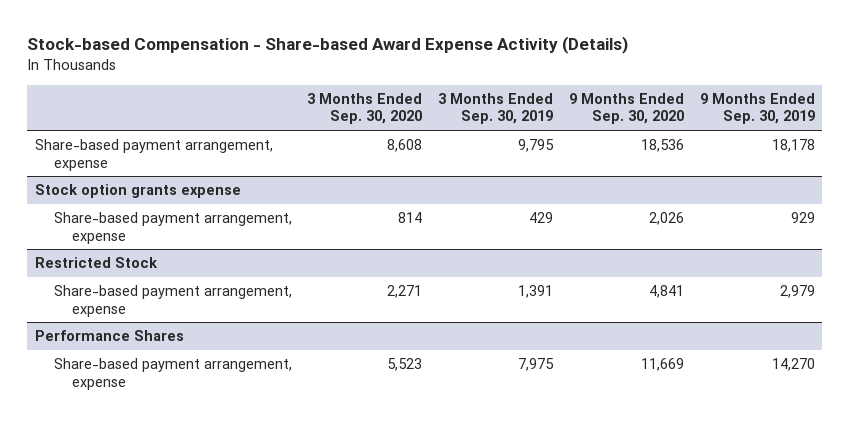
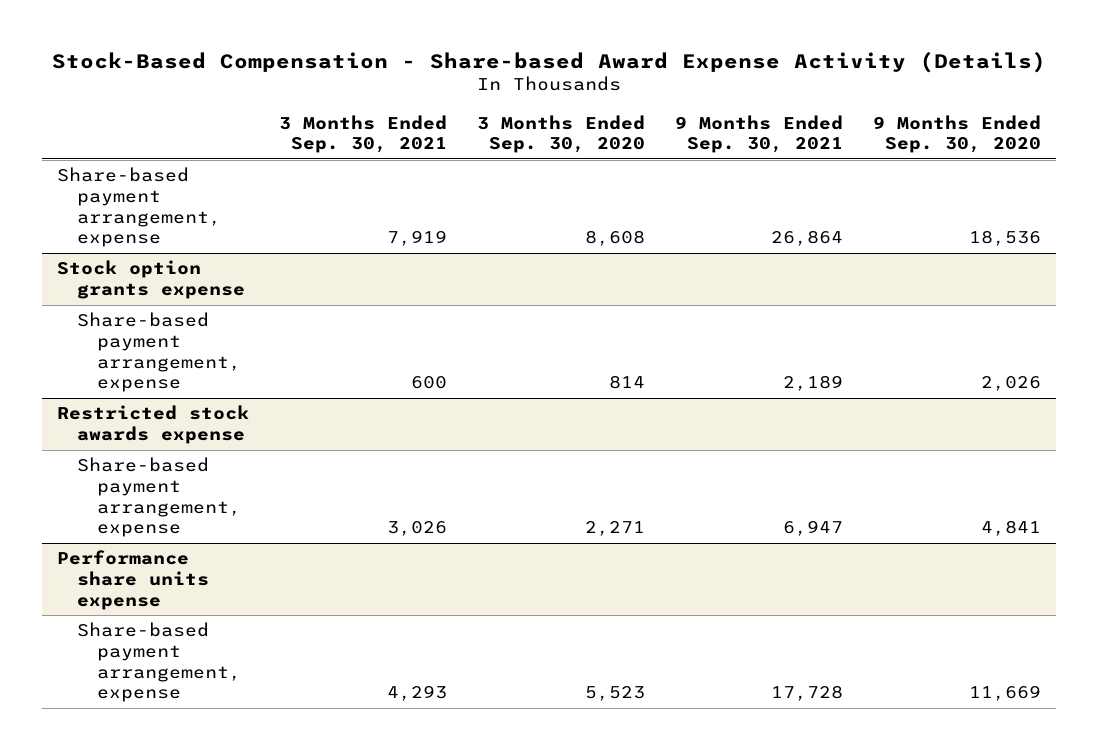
[27,36,629,55] Stock-based Compensation - Share-based Award Expense Activity (Details) -> [51,51,1046,73] Stock-Based Compensation - Share-based Award Expense Activity (Details)
[438,92,554,125] 3 Months Ended Sep. 30, 2019 -> none
[699,92,815,125] 9 Months Ended Sep. 30, 2019 -> none
none -> [278,114,447,154] 3 Months Ended Sep. 30, 2021
none -> [674,114,843,154] 9 Months Ended Sep. 30, 2021
[35,257,159,269] Restricted Stock -> [56,405,249,444] Restricted stock awards expense
[35,330,185,342] Performance Shares -> [56,550,210,610] Performance share units expense

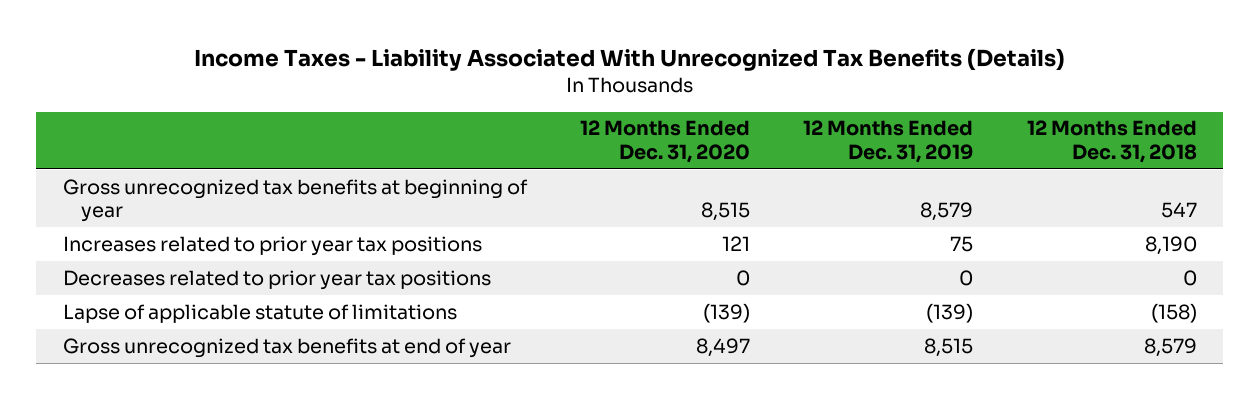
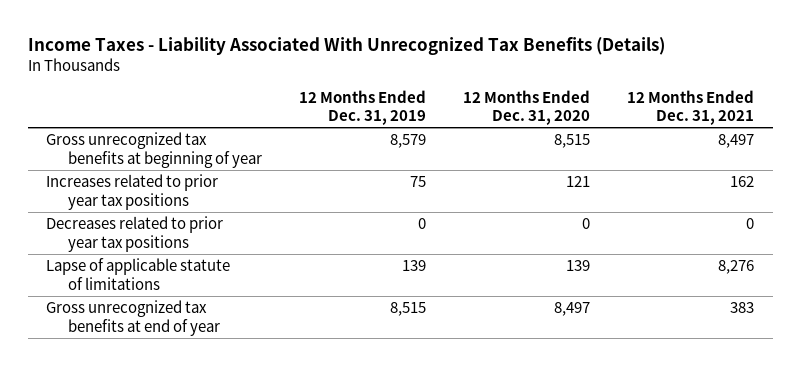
[1026,120,1197,163] 12 Months Ended Dec. 31, 2018 -> none
none -> [627,89,755,126] 12 Months Ended Dec. 31, 2021
[703,302,751,323] (139) -> [566,259,591,271] 139
[926,302,974,323] (139) -> [401,259,426,271] 139

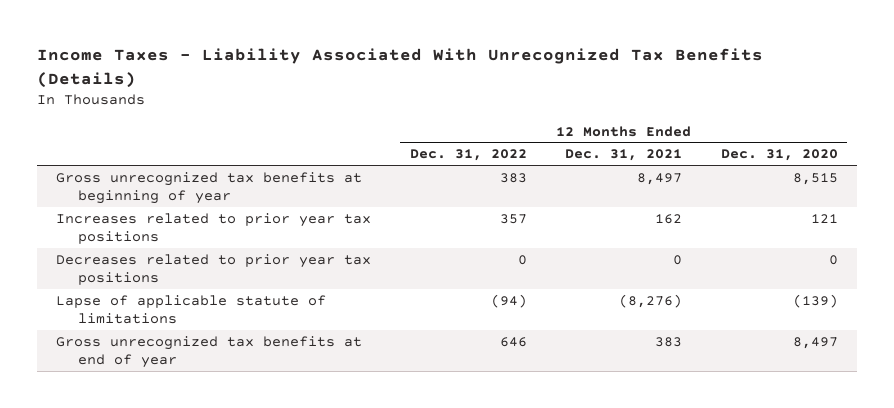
[298,89,426,126] 12 Months Ended Dec. 31, 2019 -> none
none -> [409,149,527,162] Dec. 31, 2022
[566,259,591,271] 139 -> [792,293,838,308] (139)
[718,259,755,274] 8,276 -> [619,293,683,308] (8,276)

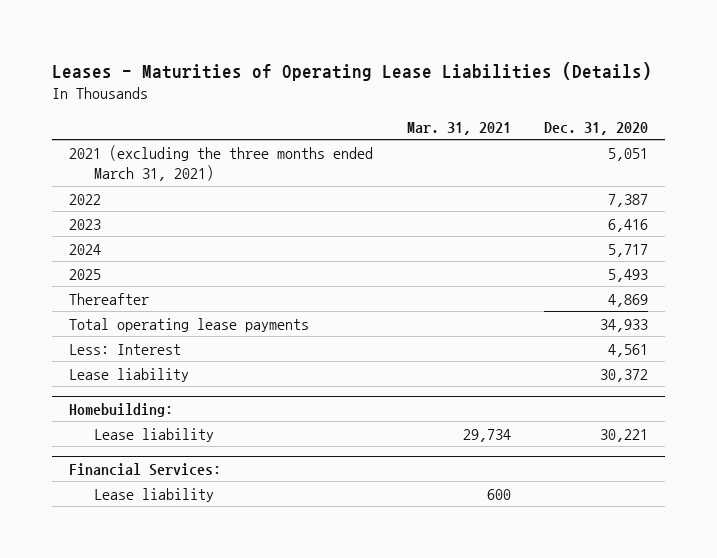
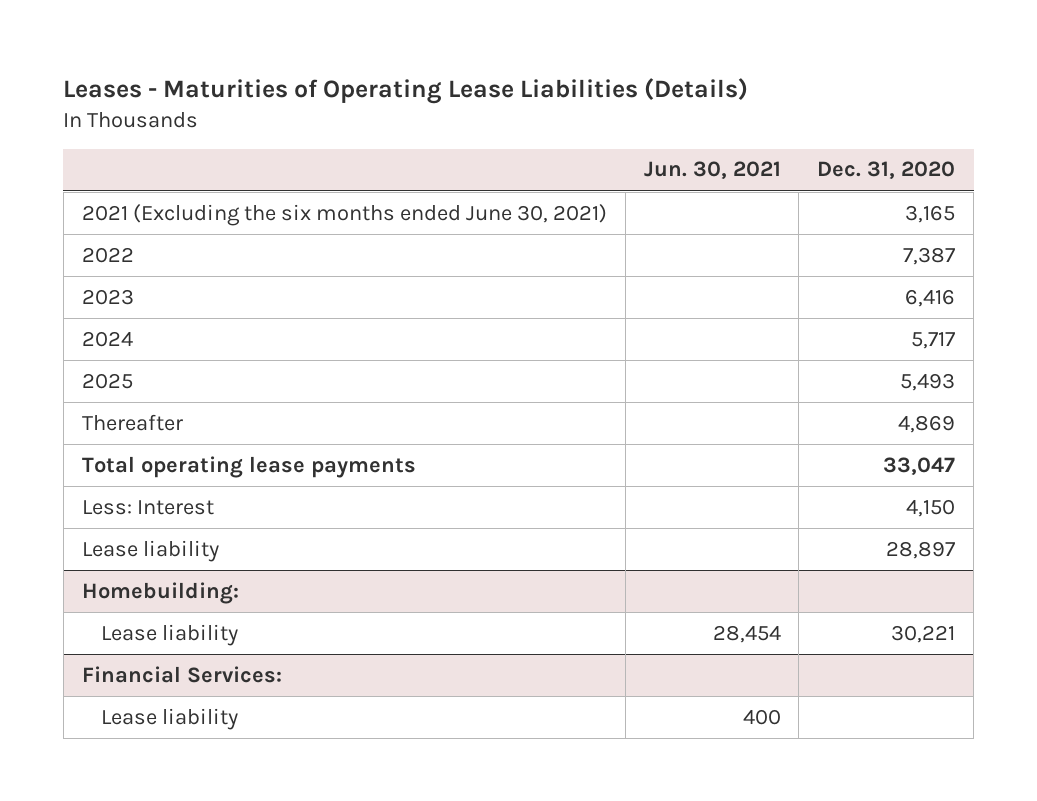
[406,121,511,135] Mar. 31, 2021 -> none
none -> [643,161,781,180] Jun. 30, 2021
[68,144,373,182] 2021 (excluding the three months ended March 31, 2021) -> [81,203,607,226] 2021 (Excluding the six months ended June 30, 2021)
[608,147,649,161] 5,051 -> [905,204,956,223] 3,165
[600,318,649,332] 34,933 -> [883,456,956,475] 33,047
[608,343,649,357] 4,561 -> [906,498,956,517] 4,150
[600,368,649,382] 30,372 -> [886,540,956,559] 28,897

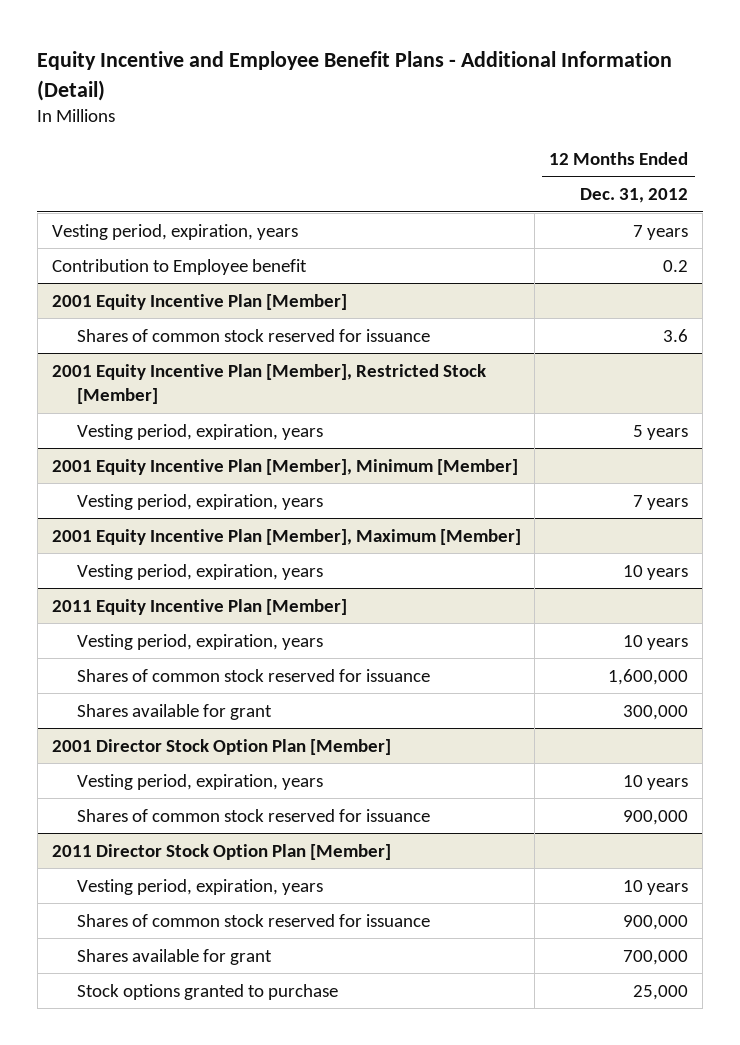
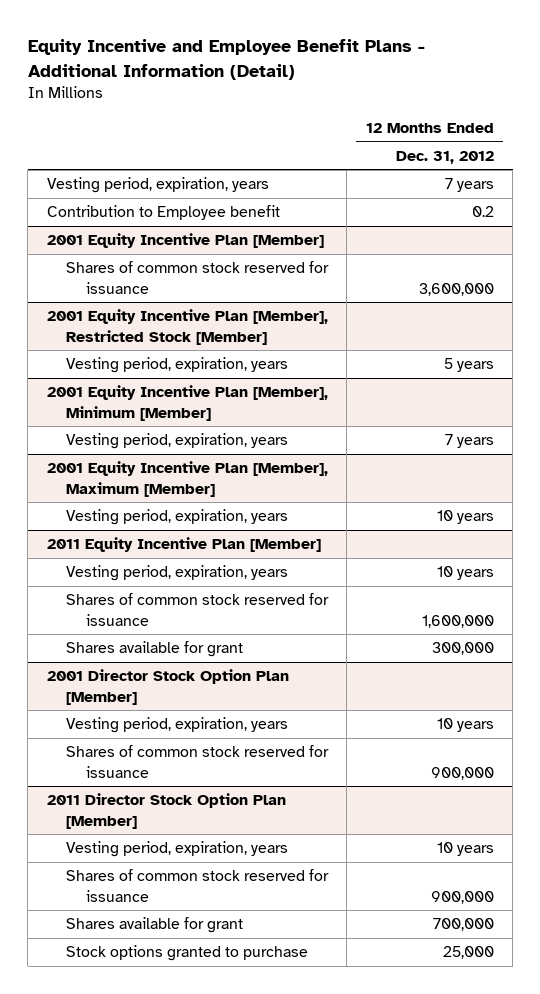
[663,328,689,342] 3.6 -> [418,282,494,296] 3,600,000

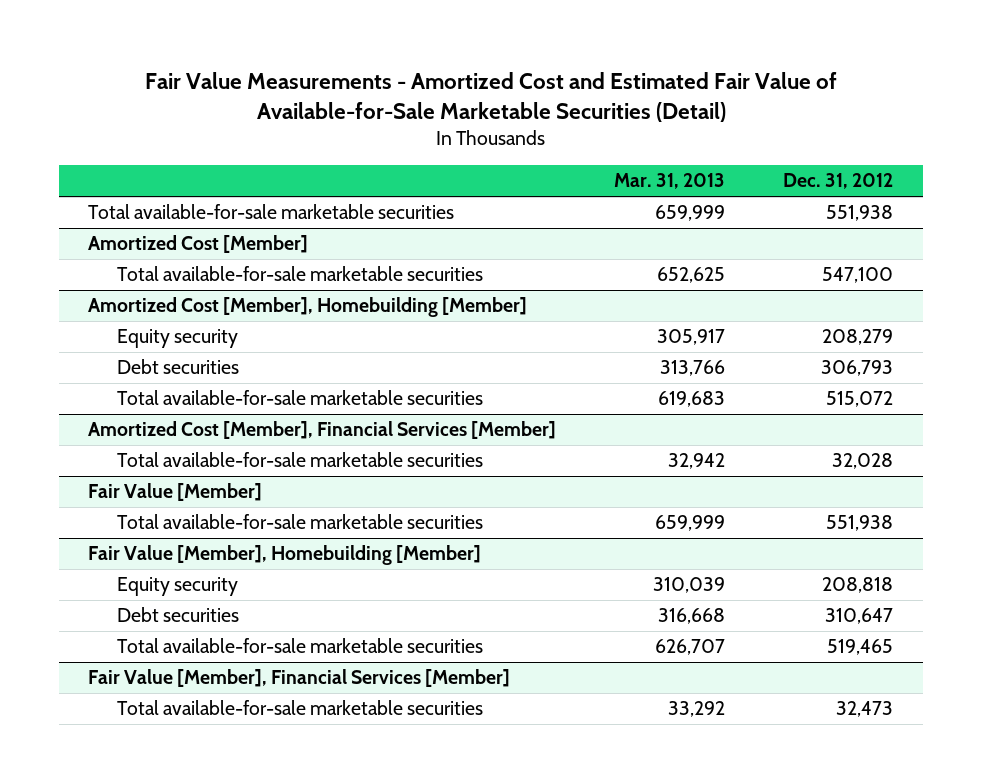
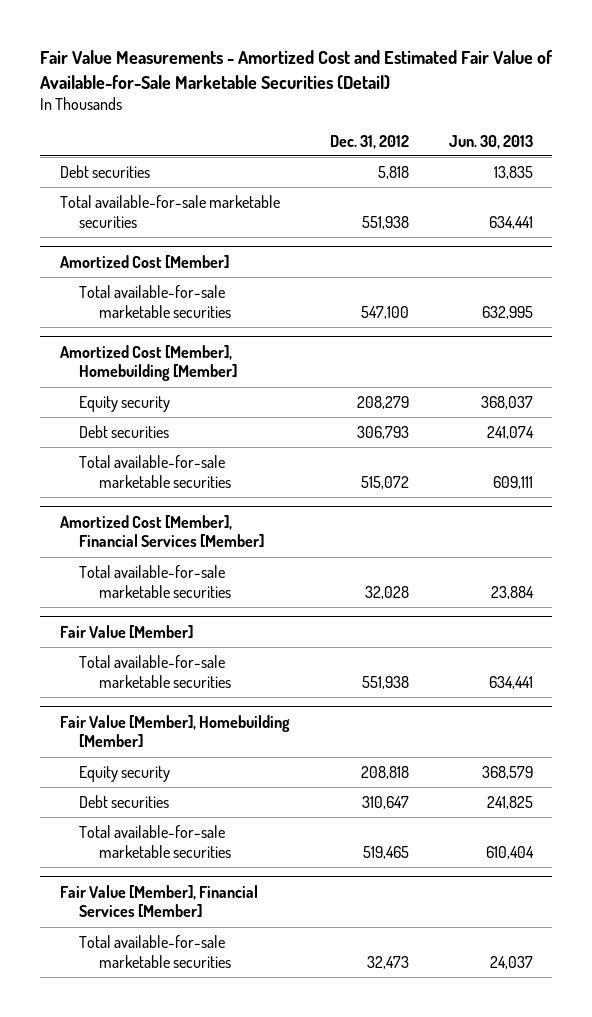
[614,173,726,190] Mar. 31, 2013 -> none
none -> [448,134,533,149] Jun. 30, 2013
none -> [59,164,150,178] Debt securities

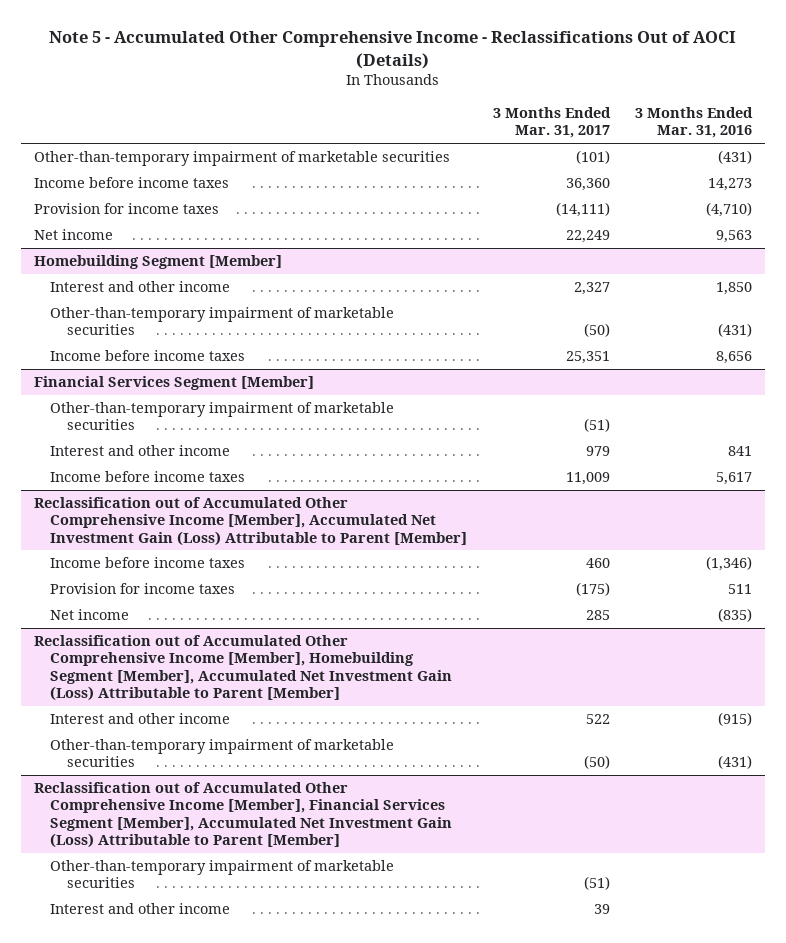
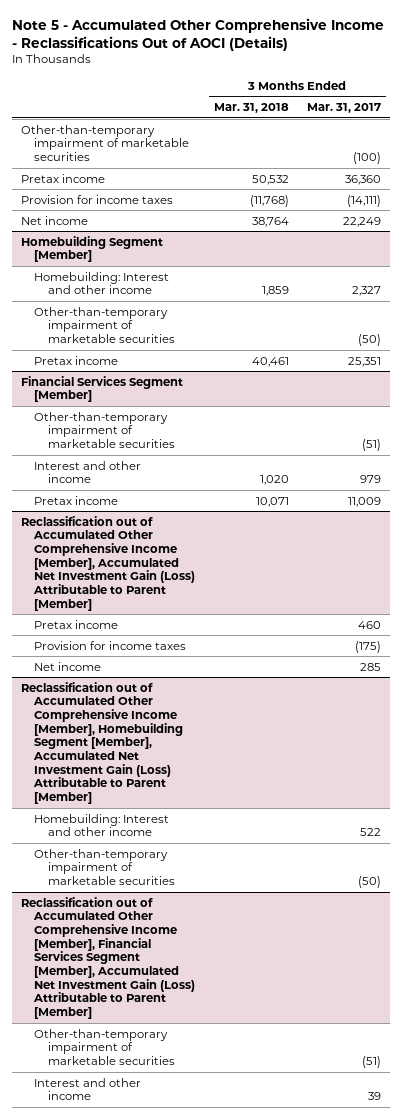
[635,107,754,139] 3 Months Ended Mar. 31, 2016 -> none
none -> [213,102,289,113] Mar. 31, 2018
[575,150,610,165] (101) -> [353,152,382,165] (100)
[33,177,229,189] Income before income taxes -> [20,173,105,183] Pretax income
[50,281,231,293] Interest and other income -> [34,271,170,295] Homebuilding: Interest and other income
[50,350,246,362] Income before income taxes -> [34,355,119,365] Pretax income
[50,471,246,483] Income before income taxes -> [34,495,119,505] Pretax income
[50,557,246,569] Income before income taxes -> [34,619,119,629] Pretax income
[50,713,231,725] Interest and other income -> [34,813,170,837] Homebuilding: Interest and other income

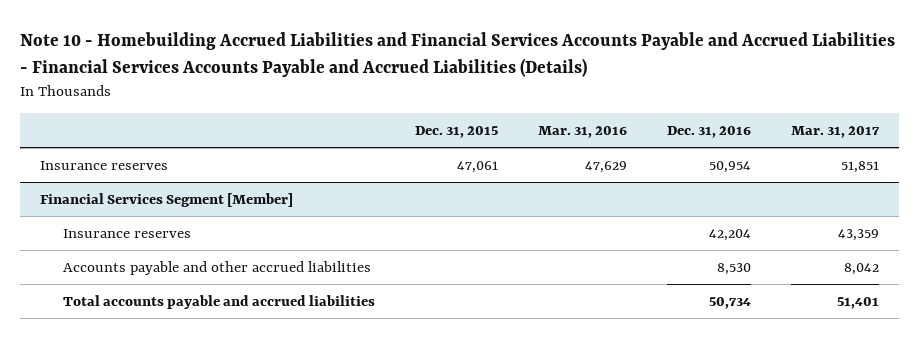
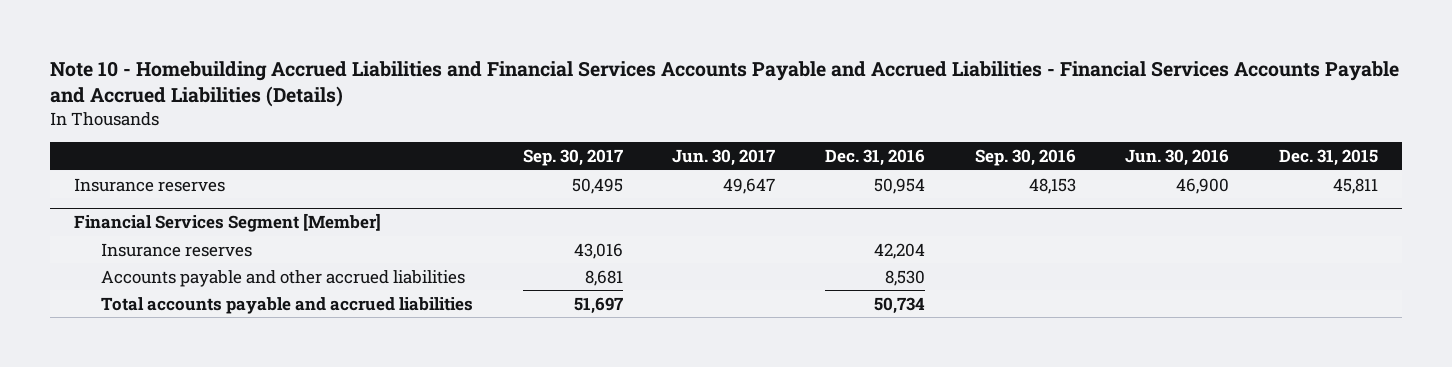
[537,126,627,139] Mar. 31, 2016 -> none
[790,126,880,139] Mar. 31, 2017 -> none
none -> [522,149,623,167] Sep. 30, 2017
none -> [672,149,776,167] Jun. 30, 2017
none -> [974,149,1076,167] Sep. 30, 2016
none -> [1125,149,1230,167] Jun. 30, 2016
[456,161,498,174] 47,061 -> [1332,177,1378,194] 45,811

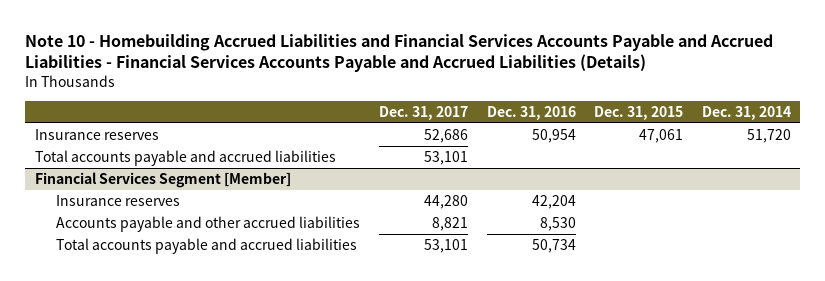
[522,149,623,167] Sep. 30, 2017 -> none
[672,149,776,167] Jun. 30, 2017 -> none
[974,149,1076,167] Sep. 30, 2016 -> none
[1125,149,1230,167] Jun. 30, 2016 -> none
none -> [378,105,468,120] Dec. 31, 2017
none -> [701,105,791,120] Dec. 31, 2014
[1332,177,1378,194] 45,811 -> [639,128,684,143] 47,061
none -> [34,149,336,166] Total accounts payable and accrued liabilities

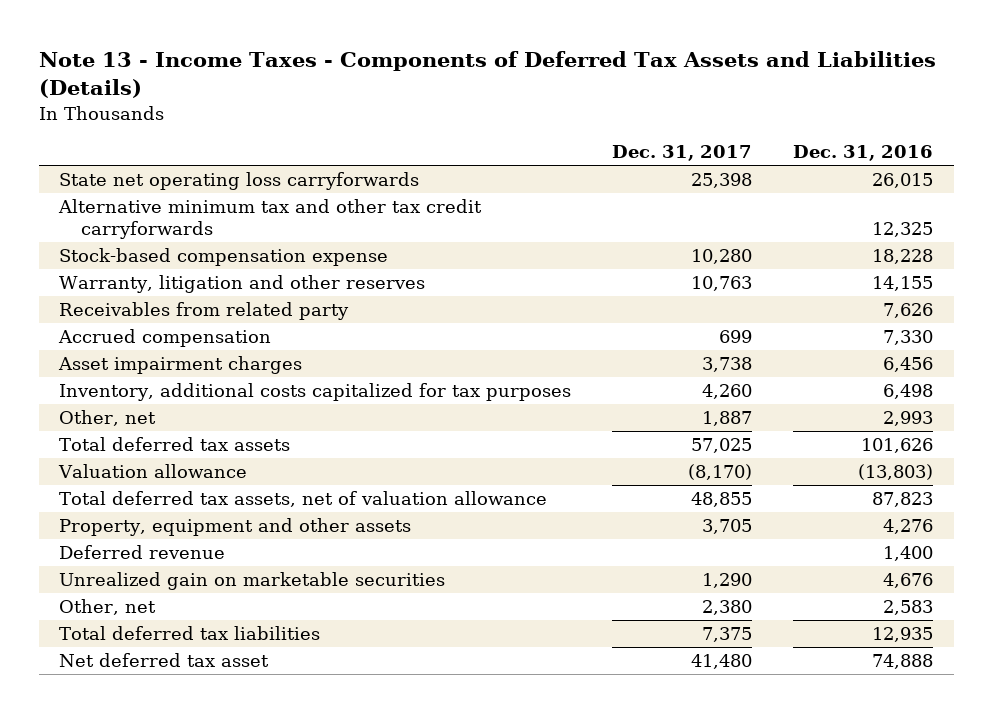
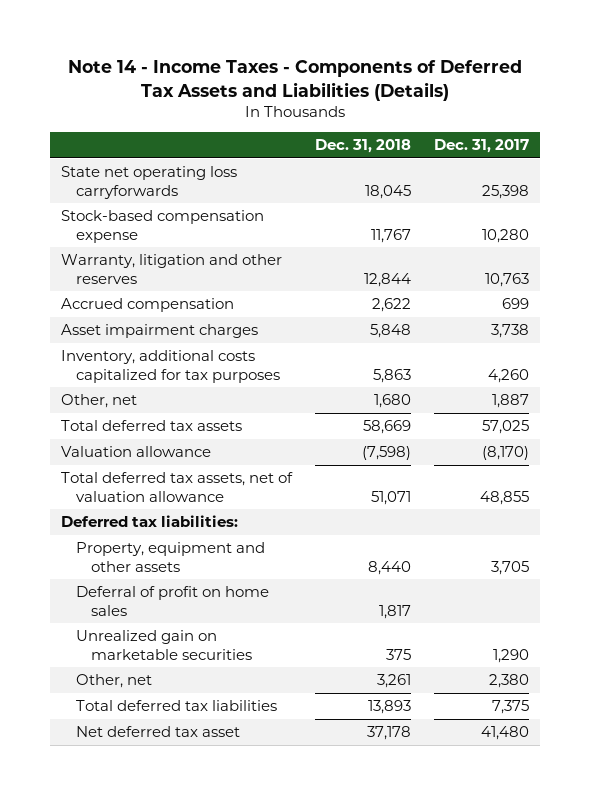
[38,51,936,99] Note 13 - Income Taxes - Components of Deferred Tax Assets and Liabilities (Details) -> [68,60,523,101] Note 14 - Income Taxes - Components of Deferred Tax Assets and Liabilities (Details)
[793,145,934,162] Dec. 31, 2016 -> none
none -> [315,139,412,154] Dec. 31, 2018
[58,199,483,240] Alternative minimum tax and other tax credit carryforwards -> none
[59,302,350,321] Receivables from related party -> none
none -> [61,515,239,528] Deferred tax liabilities:
[59,545,226,560] Deferred revenue -> [76,586,270,616] Deferral of profit on home sales

